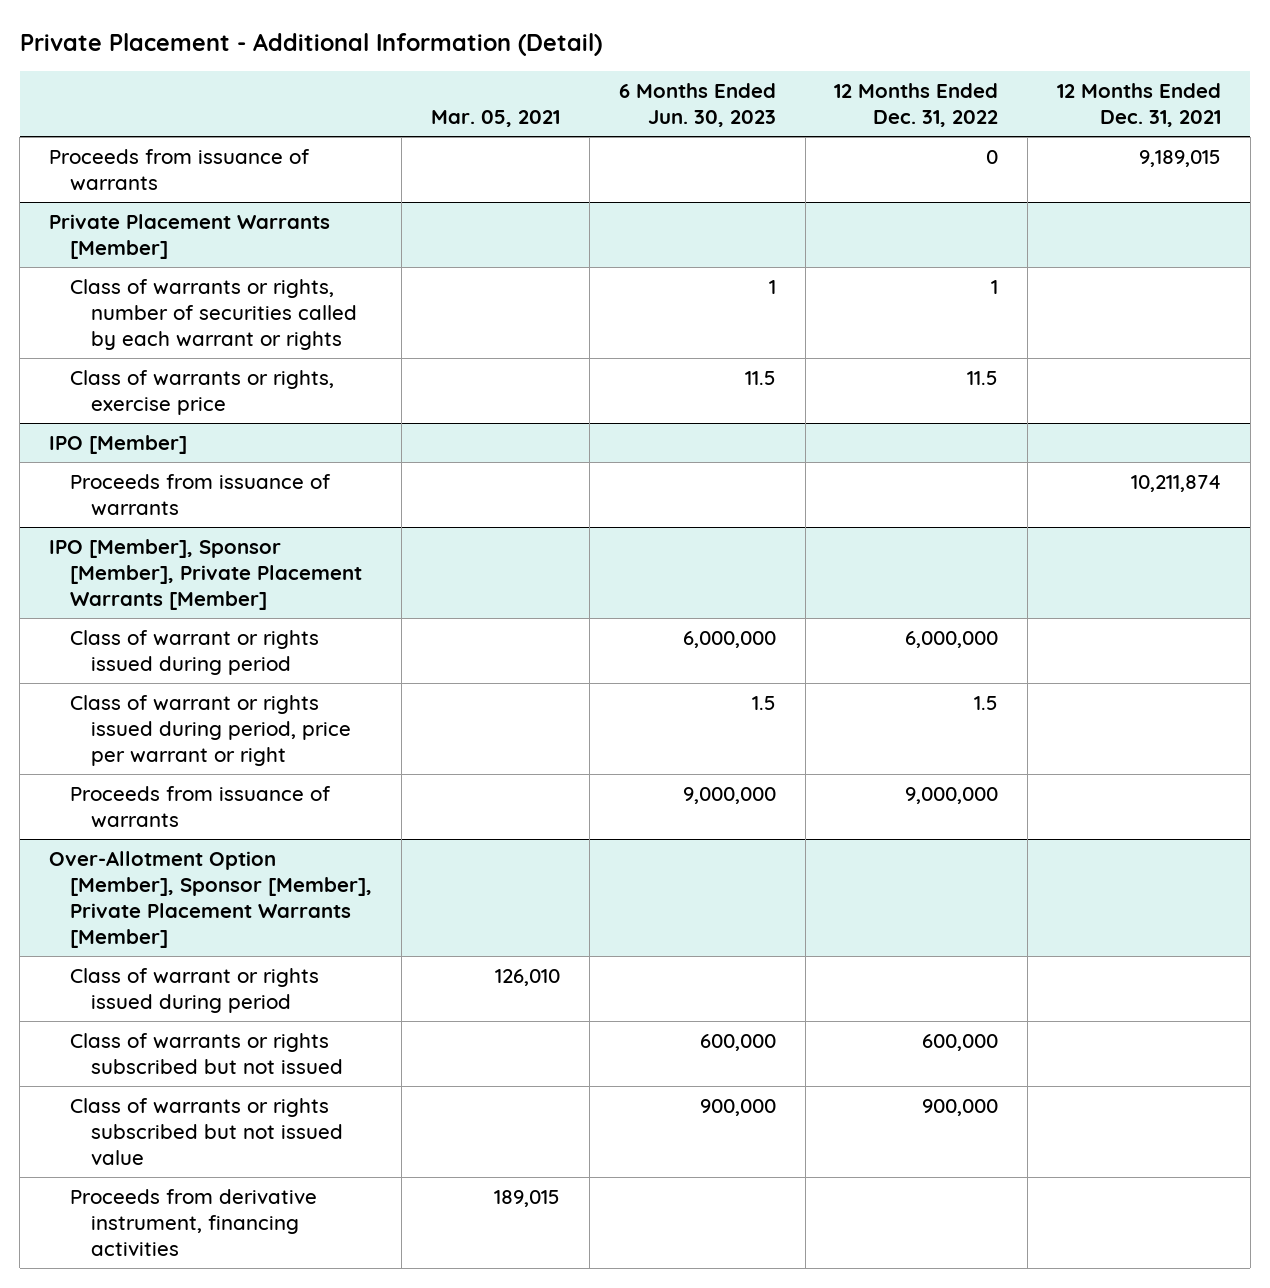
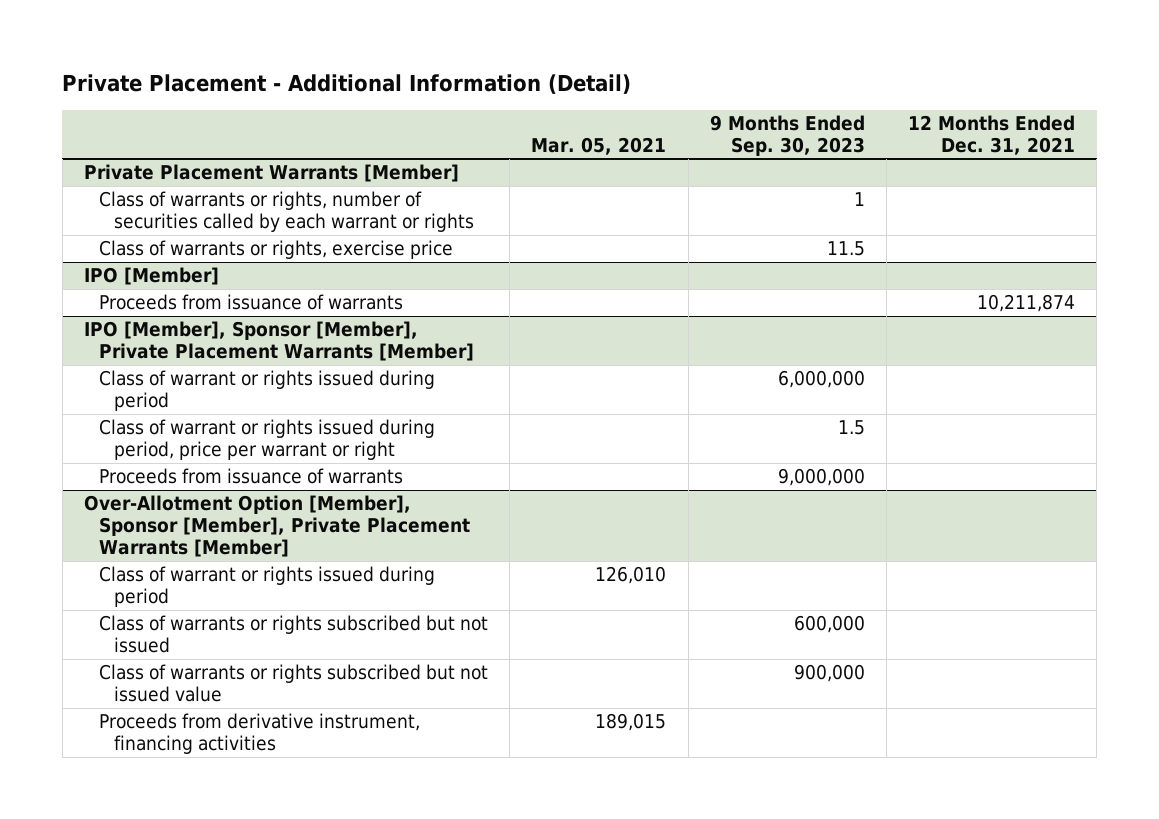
[618,82,776,128] 6 Months Ended Jun. 30, 2023 -> none
[834,82,999,128] 12 Months Ended Dec. 31, 2022 -> none
none -> [709,114,865,156] 9 Months Ended Sep. 30, 2023
[48,148,310,191] Proceeds from issuance of warrants -> none

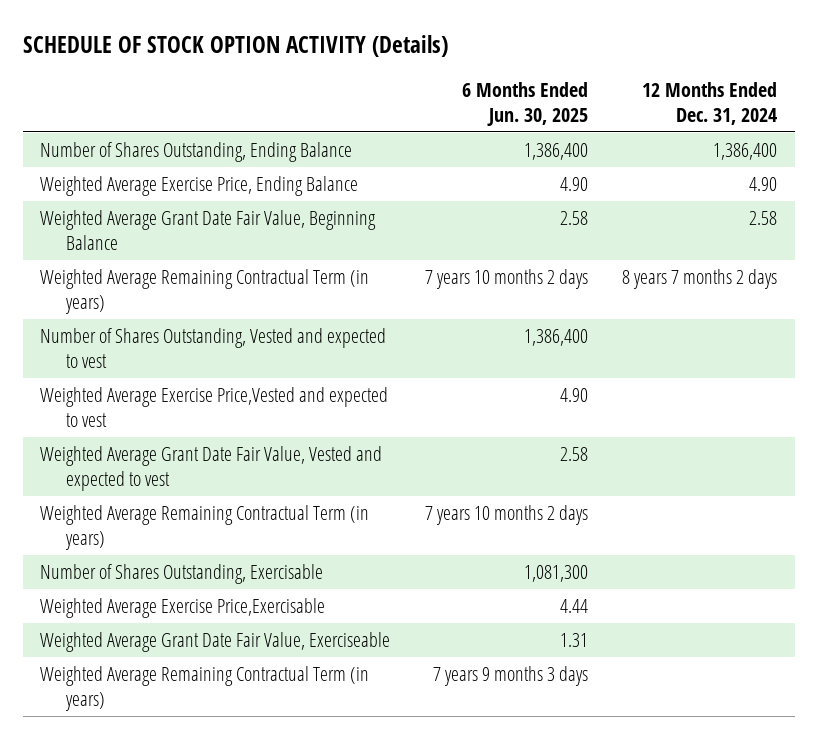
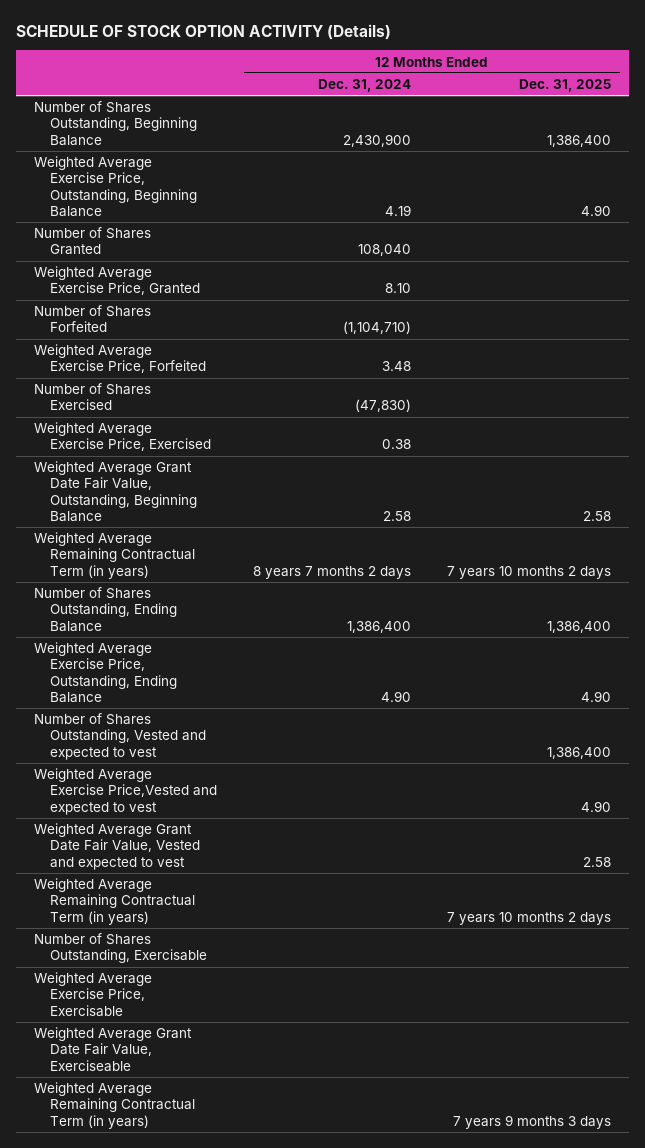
[461,81,588,126] 6 Months Ended Jun. 30, 2025 -> none
none -> [518,79,611,93] Dec. 31, 2025
none -> [33,101,197,146] Number of Shares Outstanding, Beginning Balance
[39,176,358,197] Weighted Average Exercise Price, Ending Balance -> [33,156,197,217] Weighted Average Exercise Price, Outstanding, Beginning Balance
[749,177,778,192] 4.90 -> [384,204,411,216] 4.19
none -> [33,227,151,256] Number of Shares Granted
none -> [33,266,200,296] Weighted Average Exercise Price, Granted
none -> [33,305,151,333] Number of Shares Forfeited
none -> [33,344,206,374] Weighted Average Exercise Price, Forfeited
none -> [33,383,151,411] Number of Shares Exercised
none -> [33,422,211,452] Weighted Average Exercise Price, Exercised
[39,210,376,251] Weighted Average Grant Date Fair Value, Beginning Balance -> [33,461,197,522] Weighted Average Grant Date Fair Value, Outstanding, Beginning Balance
[39,142,352,163] Number of Shares Outstanding, Ending Balance -> [33,587,177,632] Number of Shares Outstanding, Ending Balance
none -> [33,642,177,703] Weighted Average Exercise Price, Outstanding, Ending Balance
[39,598,325,619] Weighted Average Exercise Price,Exercisable -> [33,972,152,1017] Weighted Average Exercise Price, Exercisable

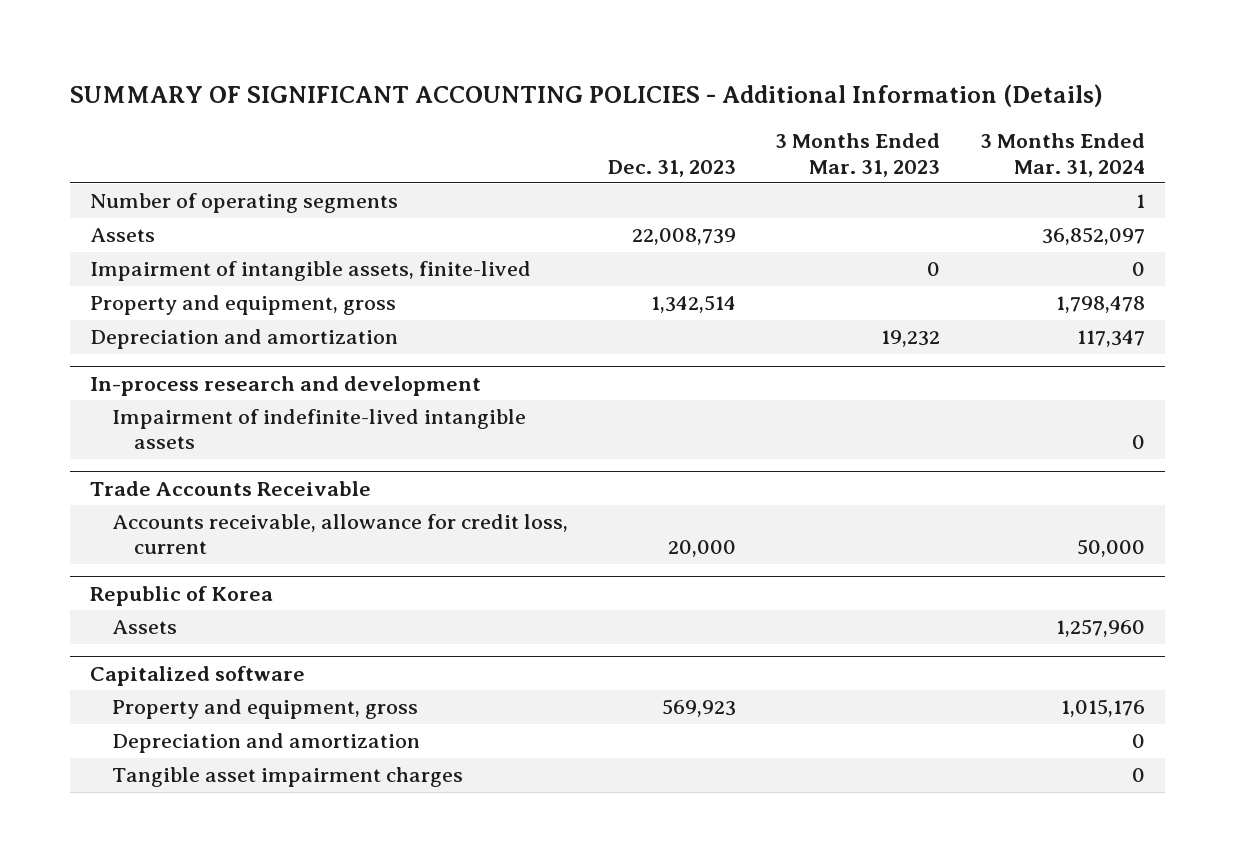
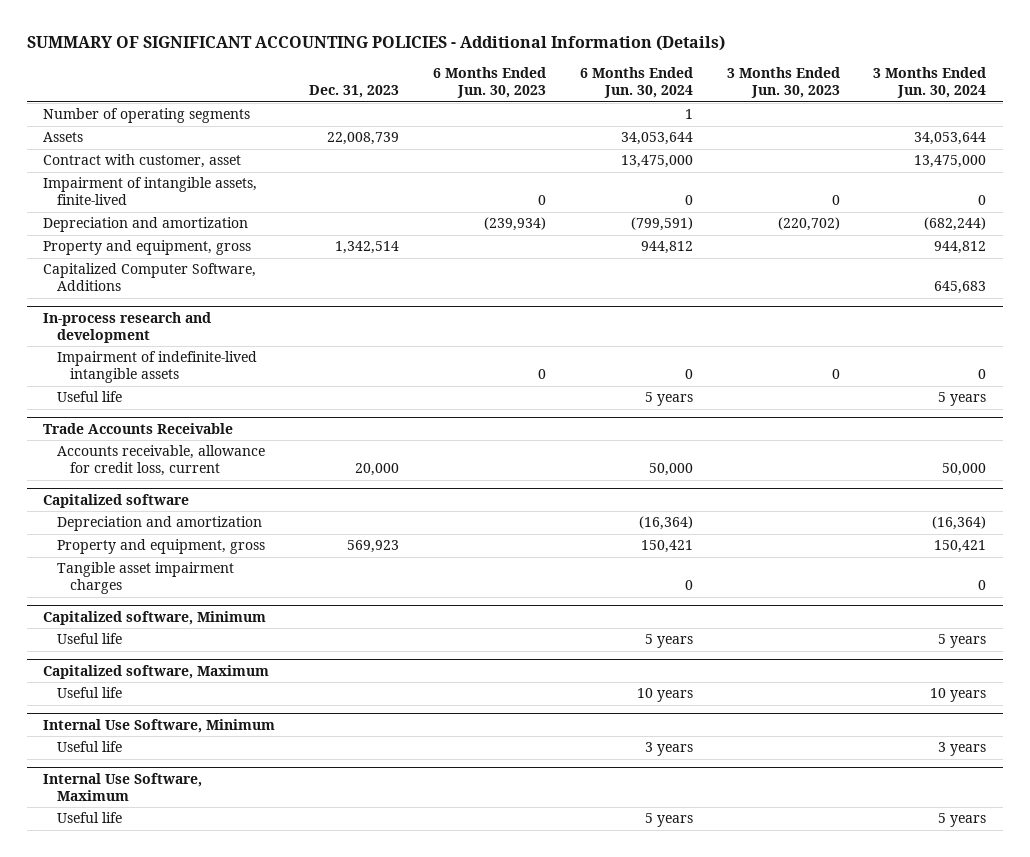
[775,133,941,177] 3 Months Ended Mar. 31, 2023 -> none
[979,133,1145,177] 3 Months Ended Mar. 31, 2024 -> none
none -> [432,67,546,99] 6 Months Ended Jun. 30, 2023
none -> [579,67,693,99] 6 Months Ended Jun. 30, 2024
none -> [726,67,840,99] 3 Months Ended Jun. 30, 2023
none -> [873,67,987,99] 3 Months Ended Jun. 30, 2024
none -> [43,154,242,169] Contract with customer, asset
[89,295,396,316] Property and equipment, gross -> [43,240,252,256] Property and equipment, gross
none -> [43,263,257,292] Capitalized Computer Software, Additions
none -> [56,391,122,403] Useful life
[89,585,273,606] Republic of Korea -> none
[111,620,177,635] Assets -> none
[111,699,418,720] Property and equipment, gross -> [56,539,265,555] Property and equipment, gross
none -> [43,610,267,625] Capitalized software, Minimum
none -> [56,633,122,645] Useful life
none -> [43,664,270,679] Capitalized software, Maximum
none -> [56,687,122,699] Useful life
none -> [43,718,276,733] Internal Use Software, Minimum
none -> [56,741,122,753] Useful life
none -> [43,772,203,801] Internal Use Software, Maximum
none -> [56,812,122,824] Useful life

